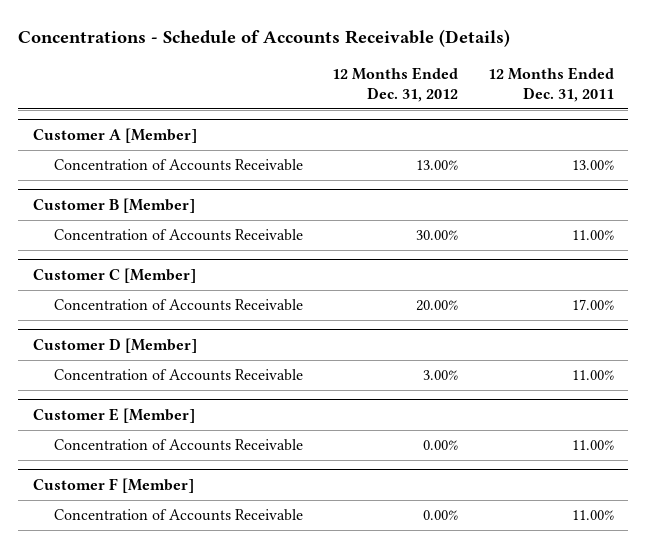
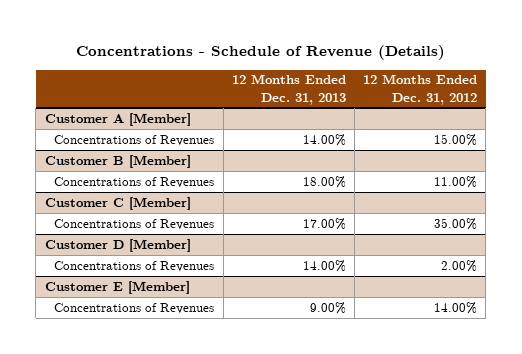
[17,28,510,47] Concentrations - Schedule of Accounts Receivable (Details) -> [75,45,445,61] Concentrations - Schedule of Revenue (Details)
[487,67,614,102] 12 Months Ended Dec. 31, 2011 -> none
none -> [231,74,346,105] 12 Months Ended Dec. 31, 2013
[53,159,303,172] Concentration of Accounts Receivable -> [54,134,215,146] Concentrations of Revenues
[416,160,459,171] 13.00% -> [434,133,478,146] 15.00%
[53,229,303,242] Concentration of Accounts Receivable -> [54,176,215,188] Concentrations of Revenues
[416,230,459,241] 30.00% -> [434,175,478,188] 11.00%
[53,299,303,312] Concentration of Accounts Receivable -> [54,218,215,230] Concentrations of Revenues
[416,300,459,312] 20.00% -> [434,217,478,230] 35.00%
[53,369,303,382] Concentration of Accounts Receivable -> [54,260,215,272] Concentrations of Revenues
[423,370,459,381] 3.00% -> [441,259,478,272] 2.00%
[32,478,194,494] Customer F [Member] -> none
[53,509,303,522] Concentration of Accounts Receivable -> none
[53,439,303,452] Concentration of Accounts Receivable -> [54,302,215,314] Concentrations of Revenues
[423,440,459,451] 0.00% -> [434,301,478,314] 14.00%

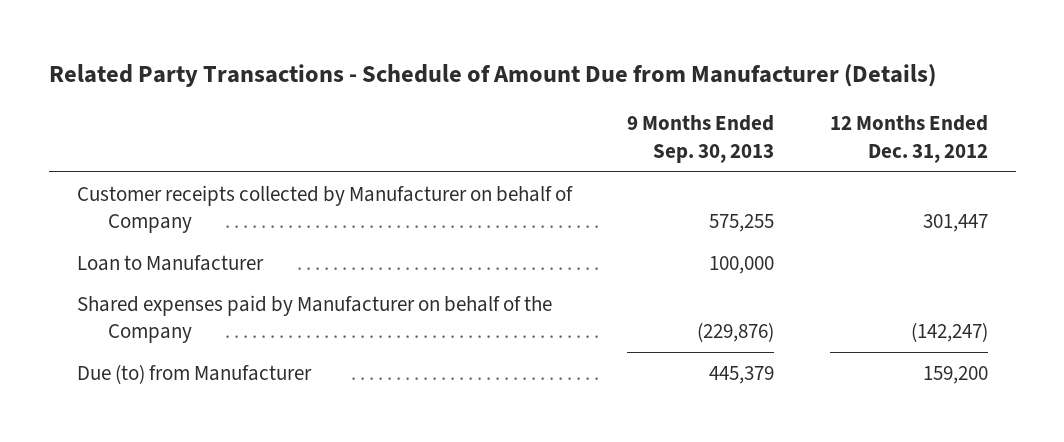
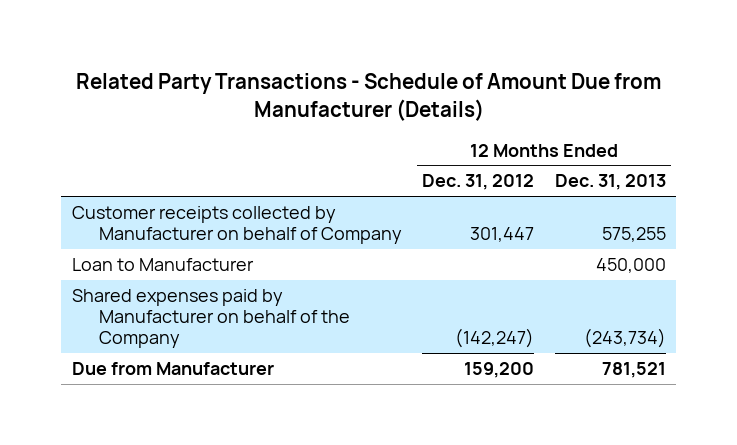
[627,115,775,164] 9 Months Ended Sep. 30, 2013 -> none
none -> [554,174,666,191] Dec. 31, 2013
[76,363,312,384] Due (to) from Manufacturer -> [71,361,274,375] Due from Manufacturer

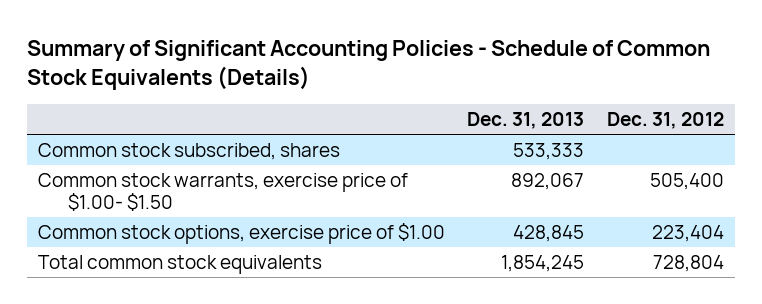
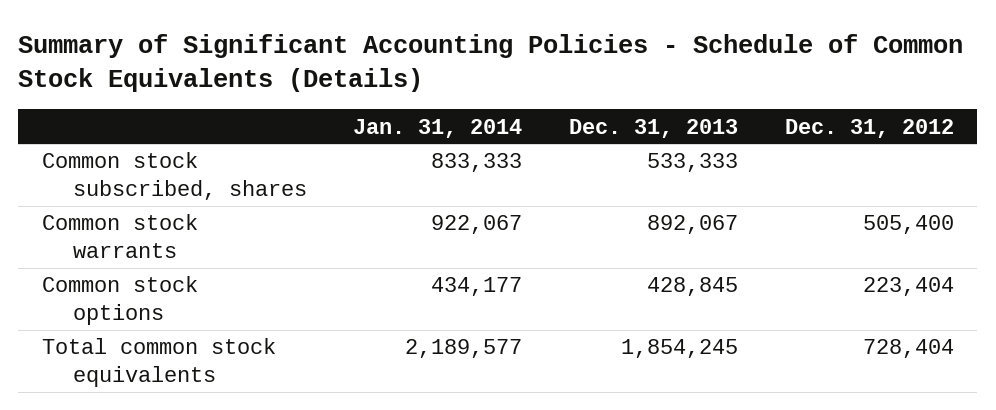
none -> [353,118,523,138] Jan. 31, 2014
[38,172,409,211] Common stock warrants, exercise price of $1.00- $1.50 -> [41,214,198,258] Common stock warrants
[38,222,446,244] Common stock options, exercise price of $1.00 -> [41,276,198,325] Common stock options
[652,254,724,272] 728,804 -> [863,339,955,359] 728,404

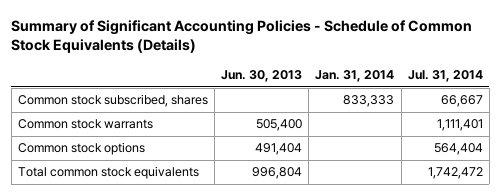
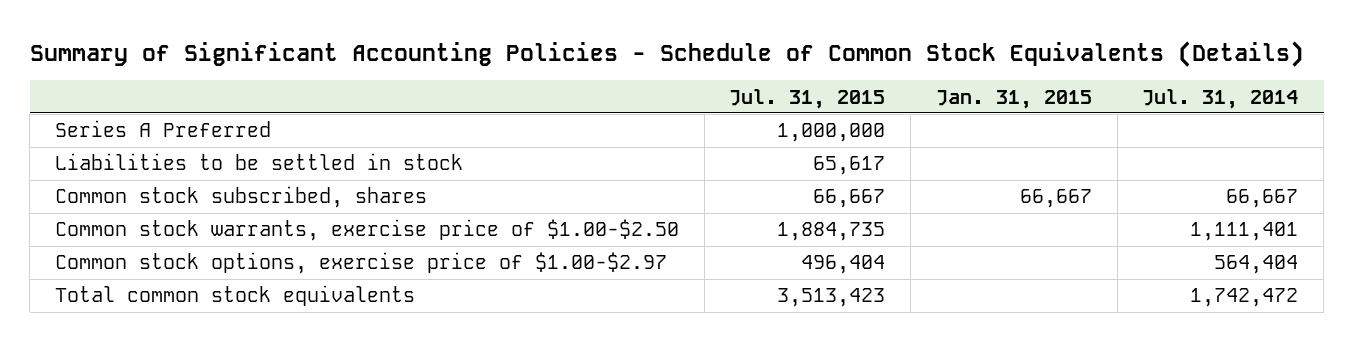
[221,70,303,83] Jun. 30, 2013 -> none
[315,70,395,83] Jan. 31, 2014 -> none
none -> [729,88,886,109] Jul. 31, 2015
none -> [935,89,1092,109] Jan. 31, 2015
none -> [55,120,272,138] Series A Preferred
none -> [55,153,464,171] Liabilities to be settled in stock
[17,119,153,130] Common stock warrants -> [55,219,680,242] Common stock warrants, exercise price of $1.00-$2.50
[17,142,145,156] Common stock options -> [55,252,668,275] Common stock options, exercise price of $1.00-$2.97

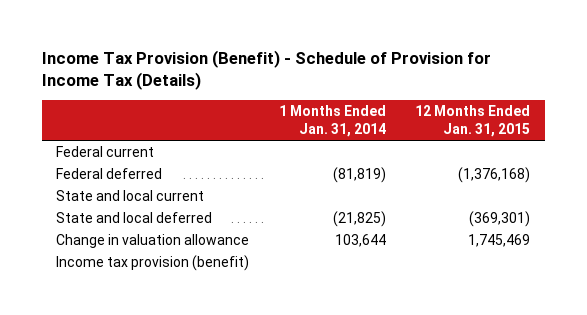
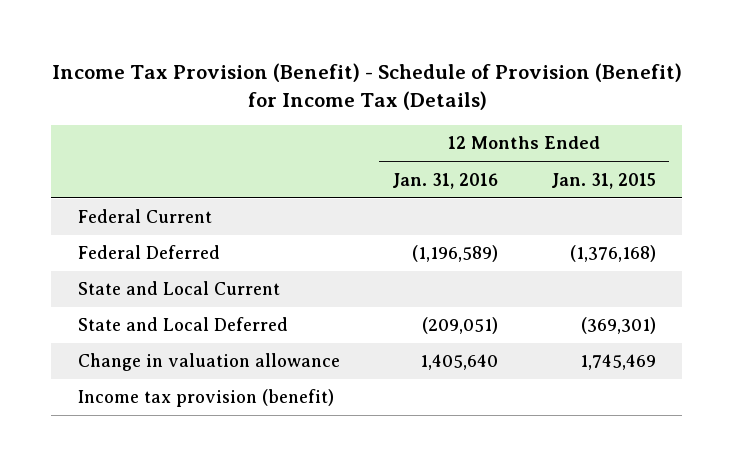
[41,49,491,90] Income Tax Provision (Benefit) - Schedule of Provision for Income Tax (Details) -> [51,63,682,110] Income Tax Provision (Benefit) - Schedule of Provision (Benefit) for Income Tax (Details)
[278,105,386,138] 1 Months Ended Jan. 31, 2014 -> none
none -> [392,172,499,189] Jan. 31, 2016
[56,146,155,158] Federal current -> [77,209,212,224] Federal Current
[56,168,163,180] Federal deferred -> [77,245,220,260] Federal Deferred
[56,190,205,202] State and local current -> [77,281,280,296] State and Local Current
[56,212,213,224] State and local deferred -> [77,317,288,332] State and Local Deferred

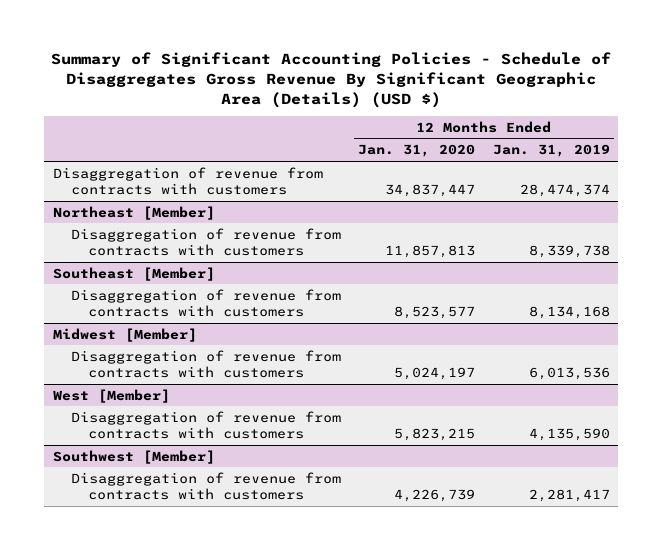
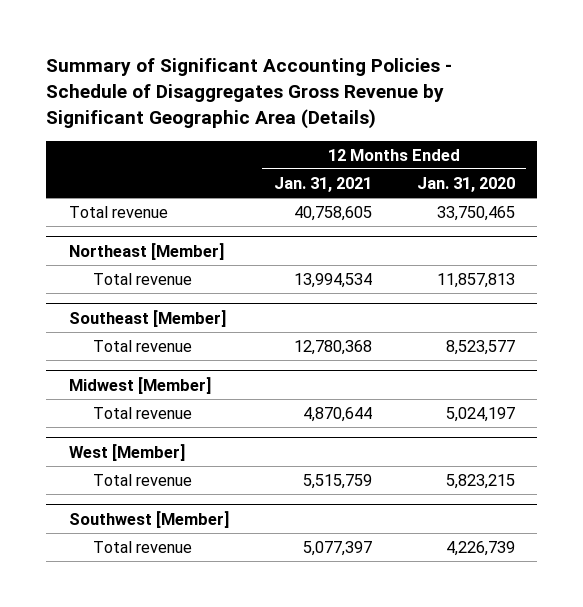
[51,51,612,108] Summary of Significant Accounting Policies - Schedule of Disaggregates Gross Revenue By Significant Geographic Area (Details) (USD $) -> [46,58,453,129] Summary of Significant Accounting Policies - Schedule of Disaggregates Gross Revenue by Significant Geographic Area (Details)
[492,144,610,158] Jan. 31, 2019 -> none
none -> [273,176,372,192] Jan. 31, 2021
[52,166,323,195] Disaggregation of revenue from contracts with customers -> none
none -> [68,206,168,219] Total revenue
[70,227,341,256] Disaggregation of revenue from contracts with customers -> [93,273,193,286] Total revenue
[70,288,341,317] Disaggregation of revenue from contracts with customers -> [93,340,193,353] Total revenue
[70,349,341,378] Disaggregation of revenue from contracts with customers -> [93,407,193,420] Total revenue
[70,410,341,439] Disaggregation of revenue from contracts with customers -> [93,474,193,487] Total revenue
[70,471,341,500] Disaggregation of revenue from contracts with customers -> [93,541,193,554] Total revenue

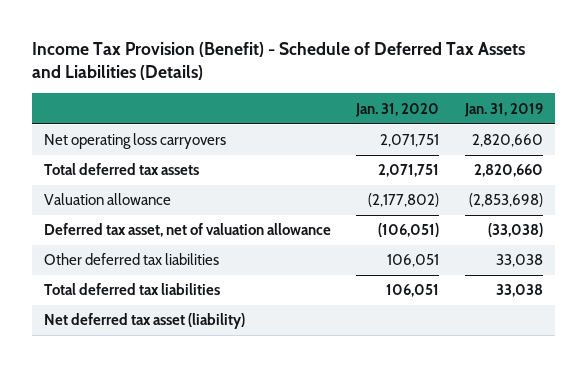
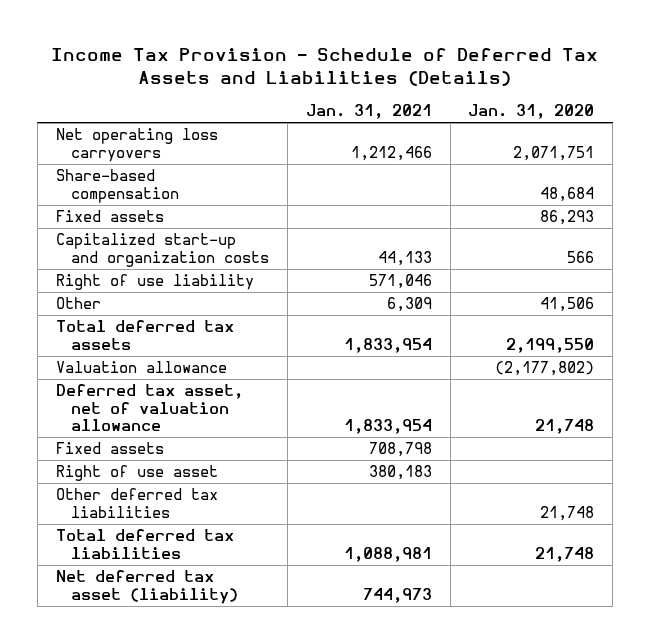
[31,42,525,81] Income Tax Provision (Benefit) - Schedule of Deferred Tax Assets and Liabilities (Details) -> [51,47,599,86] Income Tax Provision - Schedule of Deferred Tax Assets and Liabilities (Details)
[463,102,543,117] Jan. 31, 2019 -> none
none -> [305,104,432,120] Jan. 31, 2021
none -> [55,169,180,203] Share-based compensation
none -> [55,210,164,223] Fixed assets
none -> [55,233,270,267] Capitalized start-up and organization costs
none -> [55,274,254,291] Right of use liability
none -> [55,297,101,310] Other
[378,164,440,178] 2,071,751 -> [506,337,595,353] 2,199,550
[378,223,440,238] (106,051) -> [535,418,595,434] 21,748
none -> [55,442,164,455] Fixed assets
none -> [55,465,218,482] Right of use asset
[387,254,440,268] 106,051 -> [540,505,595,521] 21,748
[386,284,440,298] 106,051 -> [535,546,595,562] 21,748

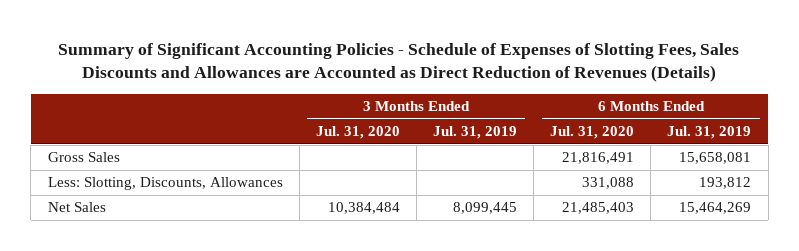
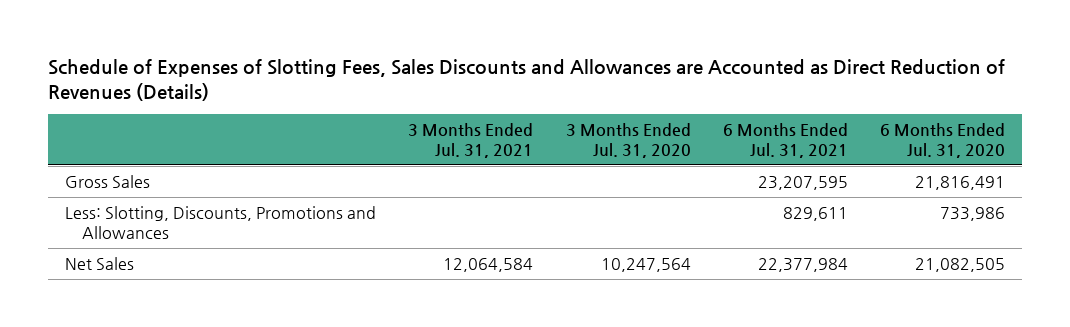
[58,42,740,83] Summary of Significant Accounting Policies - Schedule of Expenses of Slotting Fees, Sales Discounts and Allowances are Accounted as Direct Reduction of Revenues (Details) -> [48,59,1006,102] Schedule of Expenses of Slotting Fees, Sales Discounts and Allowances are Accounted as Direct Reduction of Revenues (Details)
[432,125,517,139] Jul. 31, 2019 -> none
[667,125,752,139] Jul. 31, 2019 -> none
none -> [408,123,534,158] 3 Months Ended Jul. 31, 2021
none -> [722,123,848,158] 6 Months Ended Jul. 31, 2021
[47,177,283,191] Less: Slotting, Discounts, Allowances -> [64,206,376,239] Less: Slotting, Discounts, Promotions and Allowances
[582,177,635,190] 331,088 -> [940,207,1006,222] 733,986
[327,202,400,215] 10,384,484 -> [600,258,691,273] 10,247,564
[562,202,635,215] 21,485,403 -> [915,258,1006,273] 21,082,505

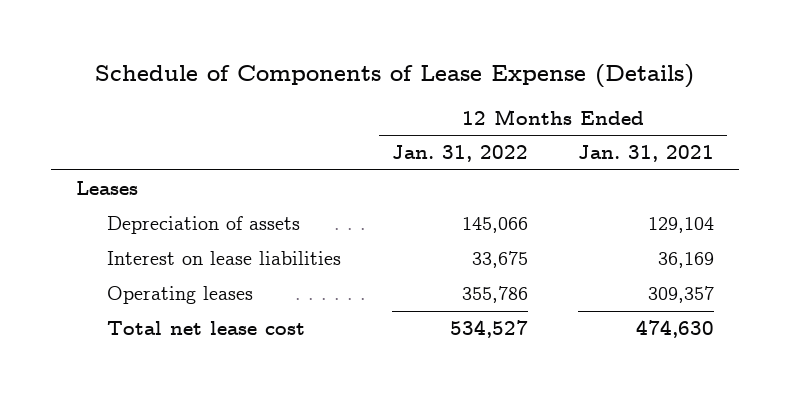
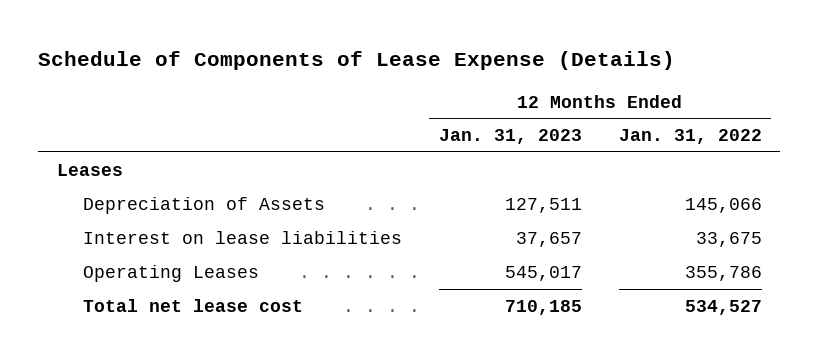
[578,145,715,163] Jan. 31, 2021 -> none
none -> [438,129,582,145] Jan. 31, 2023
[107,216,301,235] Depreciation of assets -> [82,196,325,214] Depreciation of Assets
[107,286,254,305] Operating leases -> [82,264,259,282] Operating Leases

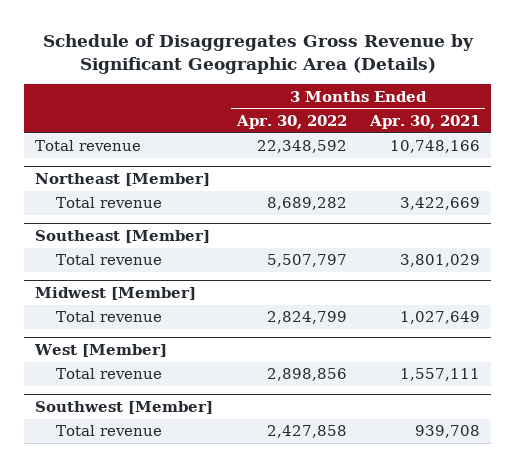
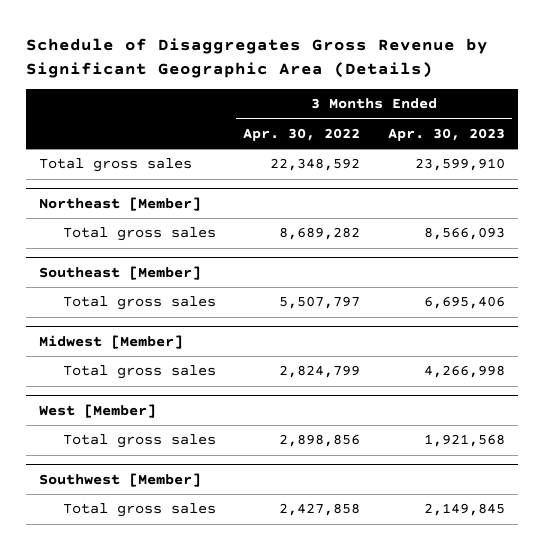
[368,115,480,130] Apr. 30, 2021 -> none
none -> [387,128,505,142] Apr. 30, 2023
[35,140,142,152] Total revenue -> [39,158,193,173] Total gross sales
[55,197,162,209] Total revenue -> [62,227,216,242] Total gross sales
[55,254,162,266] Total revenue -> [62,296,216,311] Total gross sales
[55,311,162,323] Total revenue -> [62,365,216,380] Total gross sales
[55,368,162,380] Total revenue -> [62,434,216,449] Total gross sales
[55,425,162,437] Total revenue -> [62,503,216,518] Total gross sales

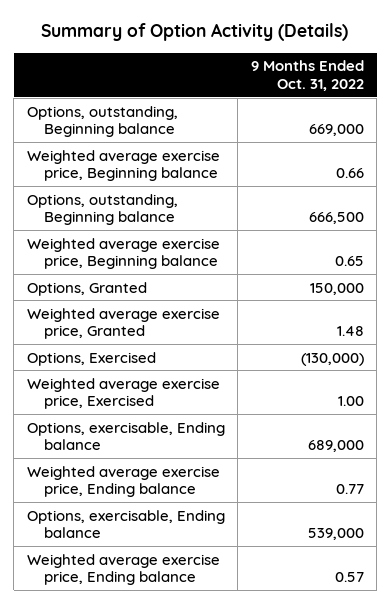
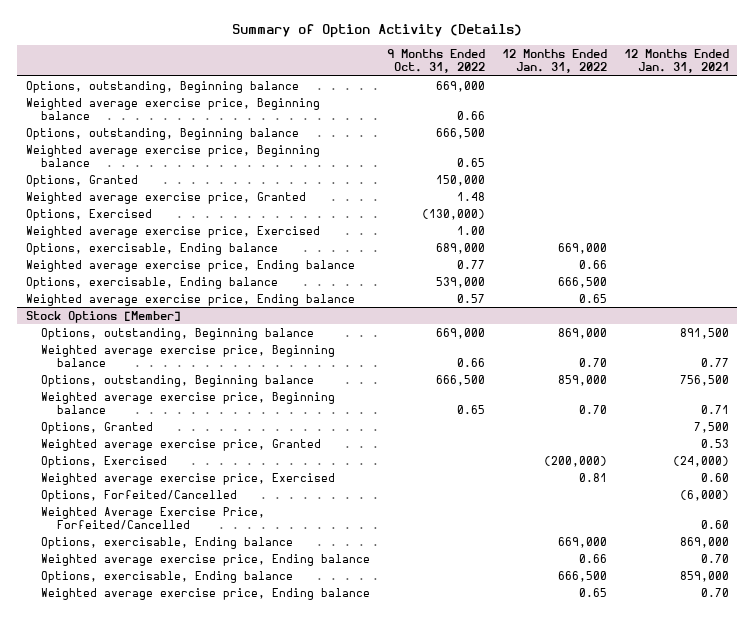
none -> [501,49,607,74] 12 Months Ended Jan. 31, 2022
none -> [623,49,729,74] 12 Months Ended Jan. 31, 2021
none -> [25,310,181,323] Stock Options [Member]
none -> [41,327,315,340] Options, outstanding, Beginning balance
none -> [41,344,336,367] Weighted average exercise price, Beginning balance
none -> [41,374,315,387] Options, outstanding, Beginning balance
none -> [41,391,336,414] Weighted average exercise price, Beginning balance
none -> [41,421,154,434] Options, Granted
none -> [41,438,322,451] Weighted average exercise price, Granted
none -> [41,455,168,468] Options, Exercised
none -> [41,472,336,485] Weighted average exercise price, Exercised
none -> [41,489,238,502] Options, Forfeited/Cancelled
none -> [41,506,266,530] Weighted Average Exercise Price, Forfeited/Cancelled
none -> [41,536,294,549] Options, exercisable, Ending balance
none -> [41,553,371,566] Weighted average exercise price, Ending balance
none -> [41,570,294,583] Options, exercisable, Ending balance
none -> [41,587,371,600] Weighted average exercise price, Ending balance

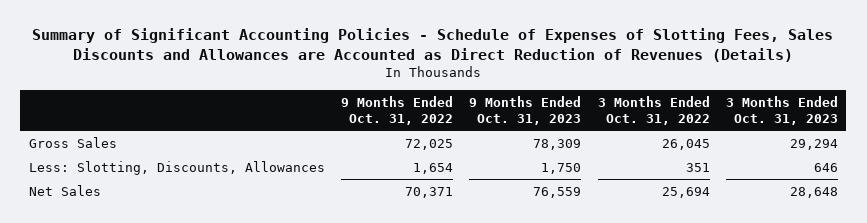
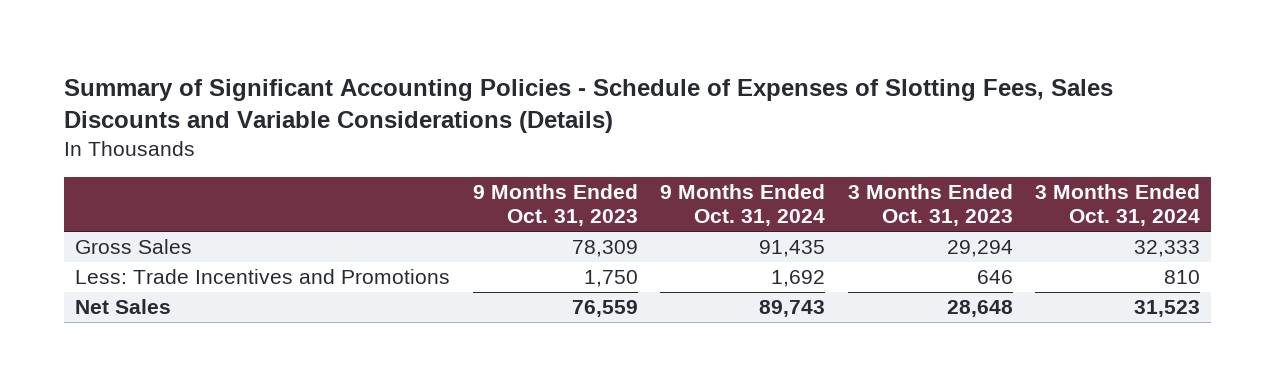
[32,28,834,63] Summary of Significant Accounting Policies - Schedule of Expenses of Slotting Fees, Sales Discounts and Allowances are Accounted as Direct Reduction of Revenues (Details) -> [63,78,1113,134] Summary of Significant Accounting Policies - Schedule of Expenses of Slotting Fees, Sales Discounts and Variable Considerations (Details)
[340,95,453,125] 9 Months Ended Oct. 31, 2022 -> none
[597,95,710,125] 3 Months Ended Oct. 31, 2022 -> none
none -> [660,184,826,227] 9 Months Ended Oct. 31, 2024
none -> [1035,184,1201,227] 3 Months Ended Oct. 31, 2024
[28,160,325,175] Less: Slotting, Discounts, Allowances -> [74,269,450,285] Less: Trade Incentives and Promotions

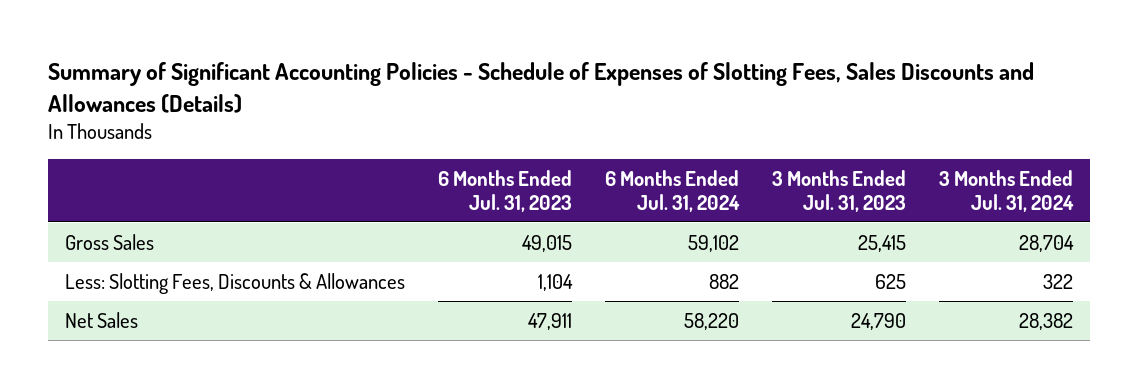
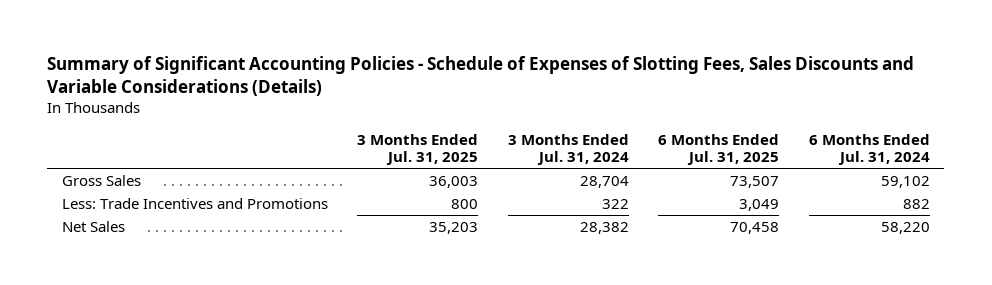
[48,62,1035,113] Summary of Significant Accounting Policies - Schedule of Expenses of Slotting Fees, Sales Discounts and Allowances (Details) -> [47,56,915,97] Summary of Significant Accounting Policies - Schedule of Expenses of Slotting Fees, Sales Discounts and Variable Considerations (Details)
[438,170,573,212] 6 Months Ended Jul. 31, 2023 -> none
[772,170,907,212] 3 Months Ended Jul. 31, 2023 -> none
none -> [357,133,479,166] 3 Months Ended Jul. 31, 2025
none -> [658,133,780,166] 6 Months Ended Jul. 31, 2025
[64,272,405,294] Less: Slotting Fees, Discounts & Allowances -> [62,197,329,209] Less: Trade Incentives and Promotions

